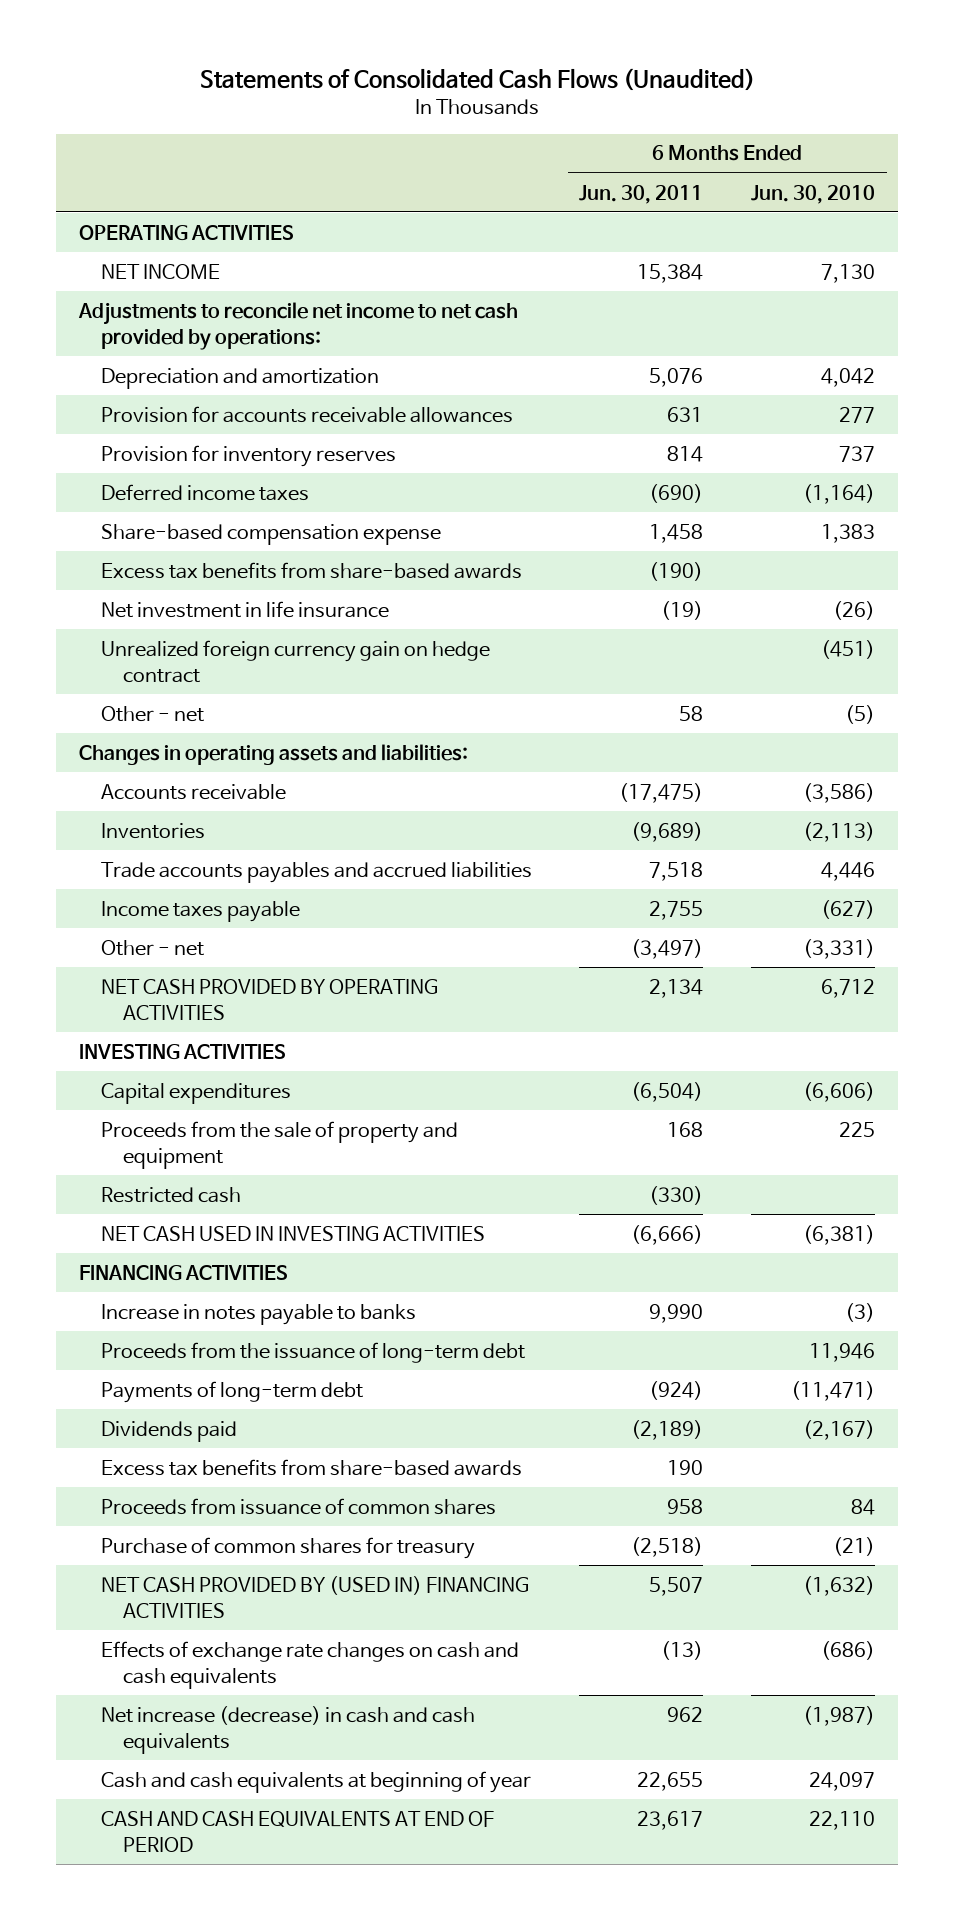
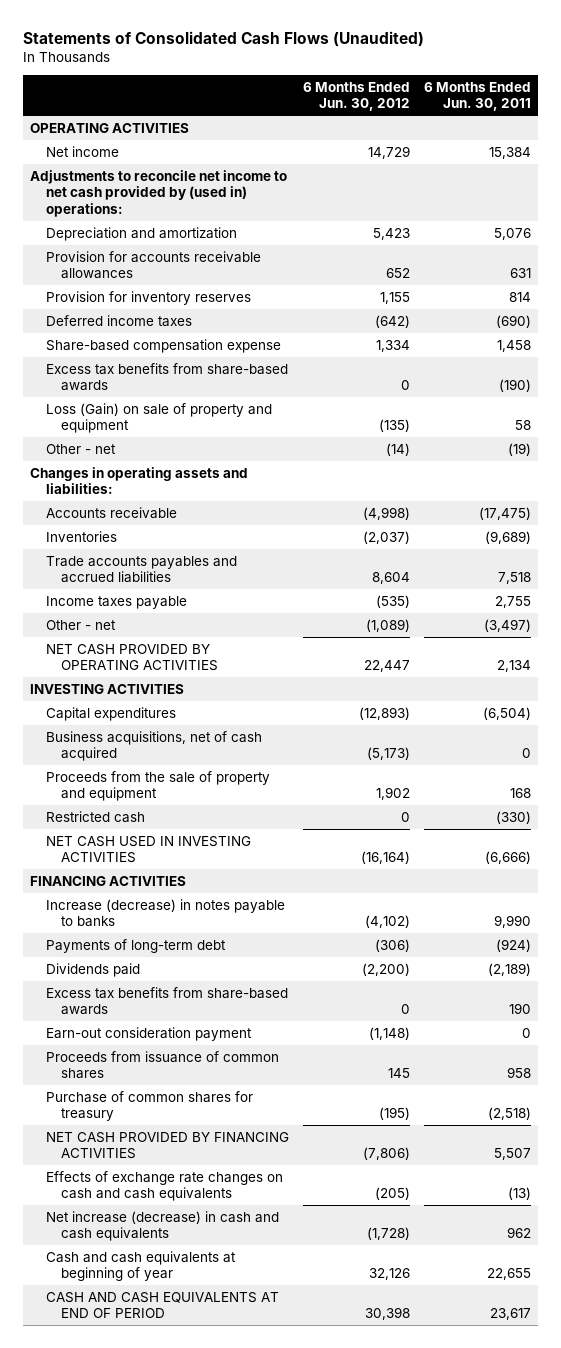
[750,184,875,204] Jun. 30, 2010 -> none
none -> [302,82,410,112] 6 Months Ended Jun. 30, 2012
[101,263,221,279] NET INCOME -> [45,145,119,157] Net income
[78,301,519,350] Adjustments to reconcile net income to net cash provided by operations: -> [30,169,288,217] Adjustments to reconcile net income to net cash provided by (used in) operations:
[101,600,390,618] Net investment in life insurance -> none
[101,639,491,683] Unrealized foreign currency gain on hedge contract -> none
none -> [45,402,272,434] Loss (Gain) on sale of property and equipment
[679,705,704,721] 58 -> [507,442,531,456] (19)
none -> [45,730,262,762] Business acquisitions, net of cash acquired
[101,1341,526,1363] Proceeds from the issuance of long-term debt -> none
[101,1303,417,1325] Increase in notes payable to banks -> [45,898,285,928] Increase (decrease) in notes payable to banks
none -> [45,1026,252,1041] Earn-out consideration payment
[101,1575,530,1618] NET CASH PROVIDED BY (USED IN) FINANCING ACTIVITIES -> [45,1131,289,1160] NET CASH PROVIDED BY FINANCING ACTIVITIES

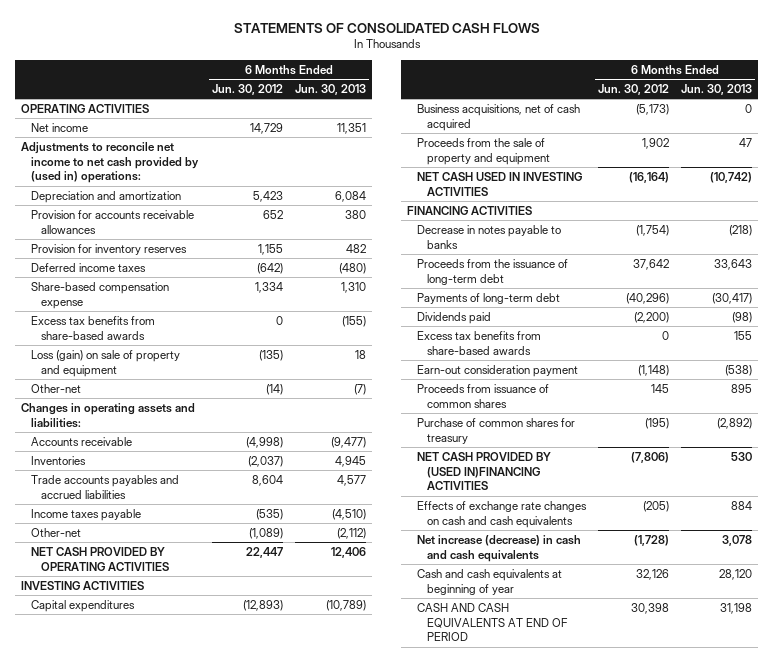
[23,30,425,47] Statements of Consolidated Cash Flows (Unaudited) -> [233,22,540,33] STATEMENTS OF CONSOLIDATED CASH FLOWS
[423,82,531,112] 6 Months Ended Jun. 30, 2011 -> none
none -> [295,83,367,95] Jun. 30, 2013
[45,402,272,434] Loss (Gain) on sale of property and equipment -> [30,349,180,377] Loss (gain) on sale of property and equipment
[45,443,116,454] Other - net -> [30,383,81,393] Other-net
[45,619,116,630] Other - net -> [30,527,81,537] Other-net
[45,810,145,823] Restricted cash -> none
[45,898,285,928] Increase (decrease) in notes payable to banks -> [417,224,562,249] Decrease in notes payable to banks
[364,915,410,929] (4,102) -> [636,224,670,236] (1,754)
none -> [417,258,569,285] Proceeds from the issuance of long-term debt
[374,938,410,952] (306) -> [626,292,670,304] (40,296)
[45,1131,289,1160] NET CASH PROVIDED BY FINANCING ACTIVITIES -> [417,451,552,491] NET CASH PROVIDED BY (USED IN)FINANCING ACTIVITIES

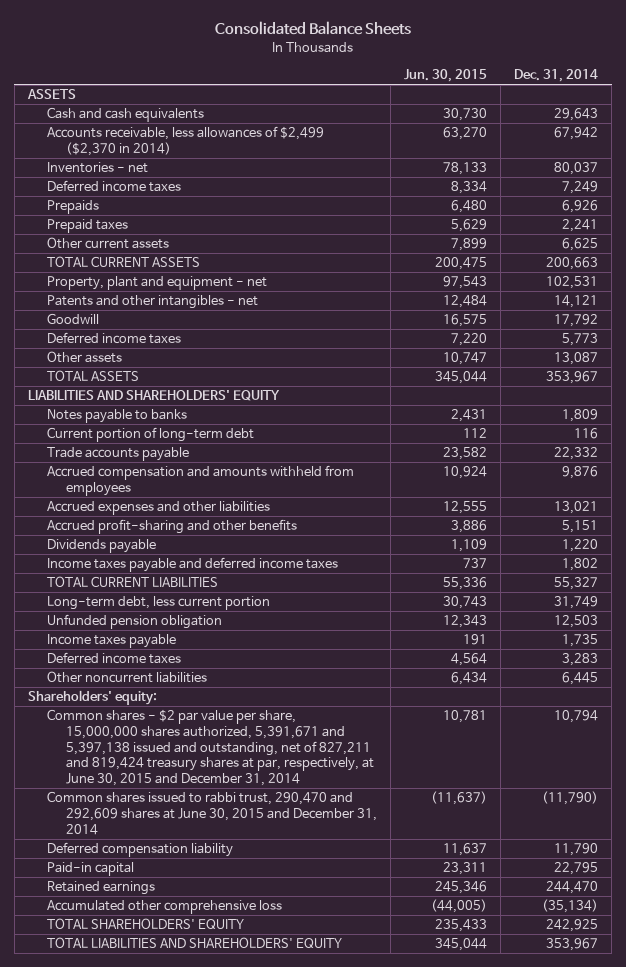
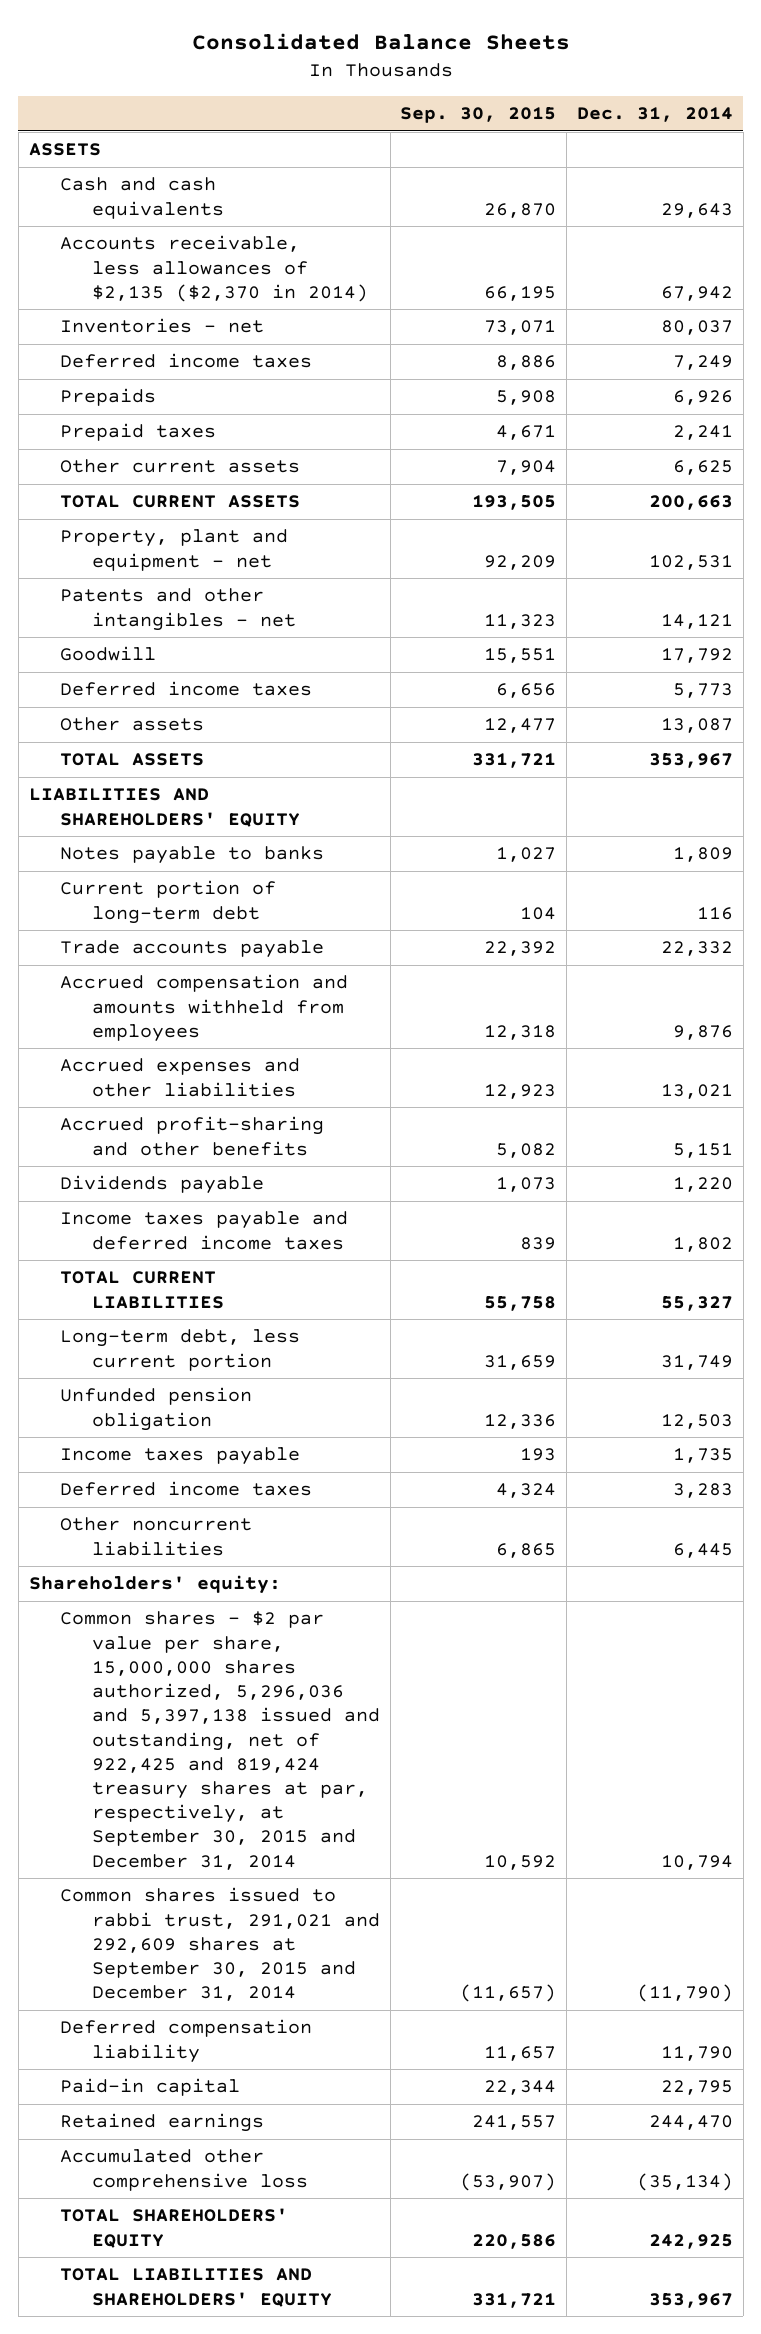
[404,69,488,83] Jun. 30, 2015 -> none
none -> [400,107,557,124] Sep. 30, 2015
[46,126,324,156] Accounts receivable, less allowances of $2,499 ($2,370 in 2014) -> [60,235,368,302] Accounts receivable, less allowances of $2,135 ($2,370 in 2014)
[46,709,375,786] Common shares - $2 par value per share, 15,000,000 shares authorized, 5,391,671 and 5,397,138 issued and outstanding, net of 827,211 and 819,424 treasury shares at par, respectively, at June 30, 2015 and December 31, 2014 -> [60,1611,380,1870] Common shares - $2 par value per share, 15,000,000 shares authorized, 5,296,036 and 5,397,138 issued and outstanding, net of 922,425 and 819,424 treasury shares at par, respectively, at September 30, 2015 and December 31, 2014
[46,791,378,835] Common shares issued to rabbi trust, 290,470 and 292,609 shares at June 30, 2015 and December 31, 2014 -> [60,1887,380,2002] Common shares issued to rabbi trust, 291,021 and 292,609 shares at September 30, 2015 and December 31, 2014

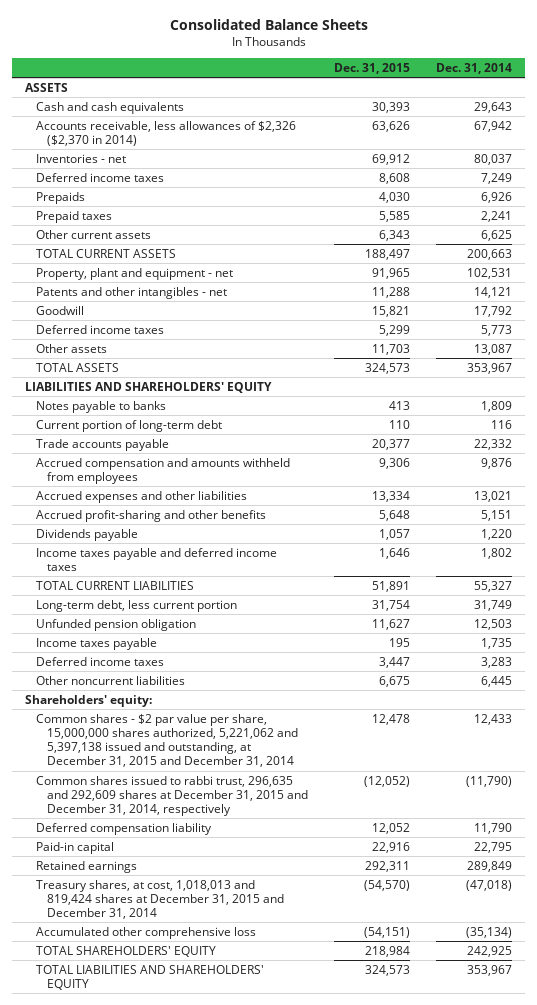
[400,107,557,124] Sep. 30, 2015 -> none
none -> [333,62,410,74] Dec. 31, 2015
[60,235,368,302] Accounts receivable, less allowances of $2,135 ($2,370 in 2014) -> [35,120,296,146] Accounts receivable, less allowances of $2,326 ($2,370 in 2014)
[60,1611,380,1870] Common shares - $2 par value per share, 15,000,000 shares authorized, 5,296,036 and 5,397,138 issued and outstanding, net of 922,425 and 819,424 treasury shares at par, respectively, at September 30, 2015 and December 31, 2014 -> [35,713,298,768] Common shares - $2 par value per share, 15,000,000 shares authorized, 5,221,062 and 5,397,138 issued and outstanding, at December 31, 2015 and December 31, 2014
[660,1854,733,1870] 10,794 -> [473,713,512,725] 12,433
[60,1887,380,2002] Common shares issued to rabbi trust, 291,021 and 292,609 shares at September 30, 2015 and December 31, 2014 -> [35,775,308,817] Common shares issued to rabbi trust, 296,635 and 292,609 shares at December 31, 2015 and December 31, 2014, respectively
[648,2115,733,2131] 244,470 -> [466,860,512,872] 289,849
none -> [35,879,284,920] Treasury shares, at cost, 1,018,013 and 819,424 shares at December 31, 2015 and December 31, 2014

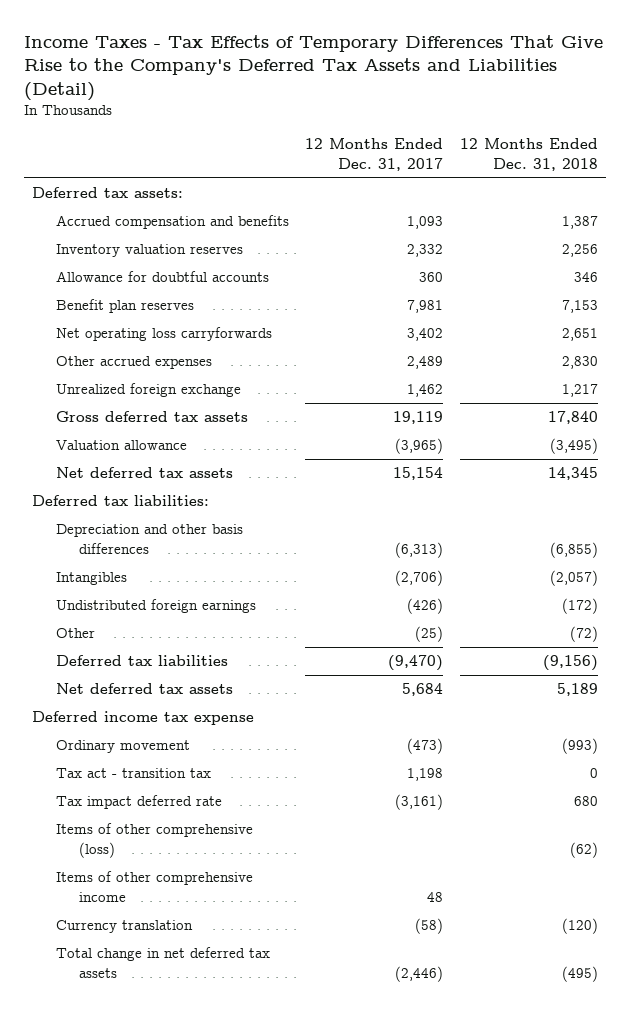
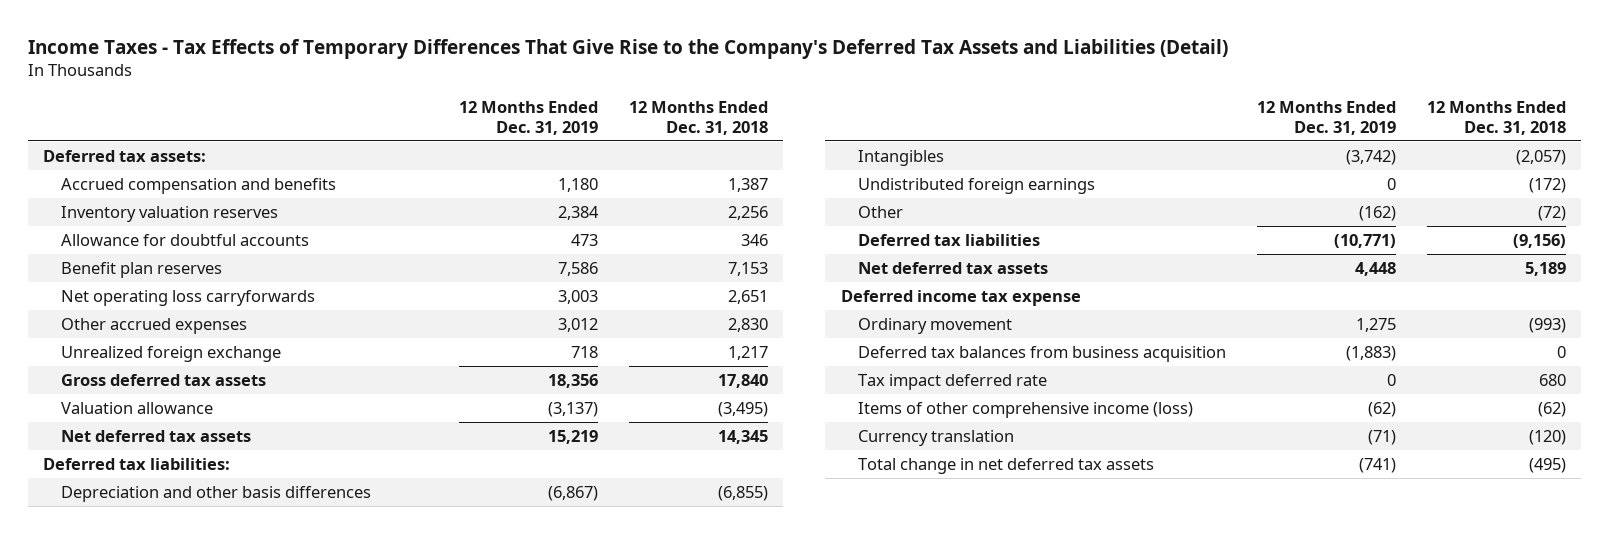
[305,138,444,172] 12 Months Ended Dec. 31, 2017 -> none
none -> [459,100,599,135] 12 Months Ended Dec. 31, 2019
[55,768,211,779] Tax act - transition tax -> none
none -> [858,346,1227,363] Deferred tax balances from business acquisition
[55,871,253,902] Items of other comprehensive income -> none
[55,823,253,858] Items of other comprehensive (loss) -> [858,402,1194,419] Items of other comprehensive income (loss)

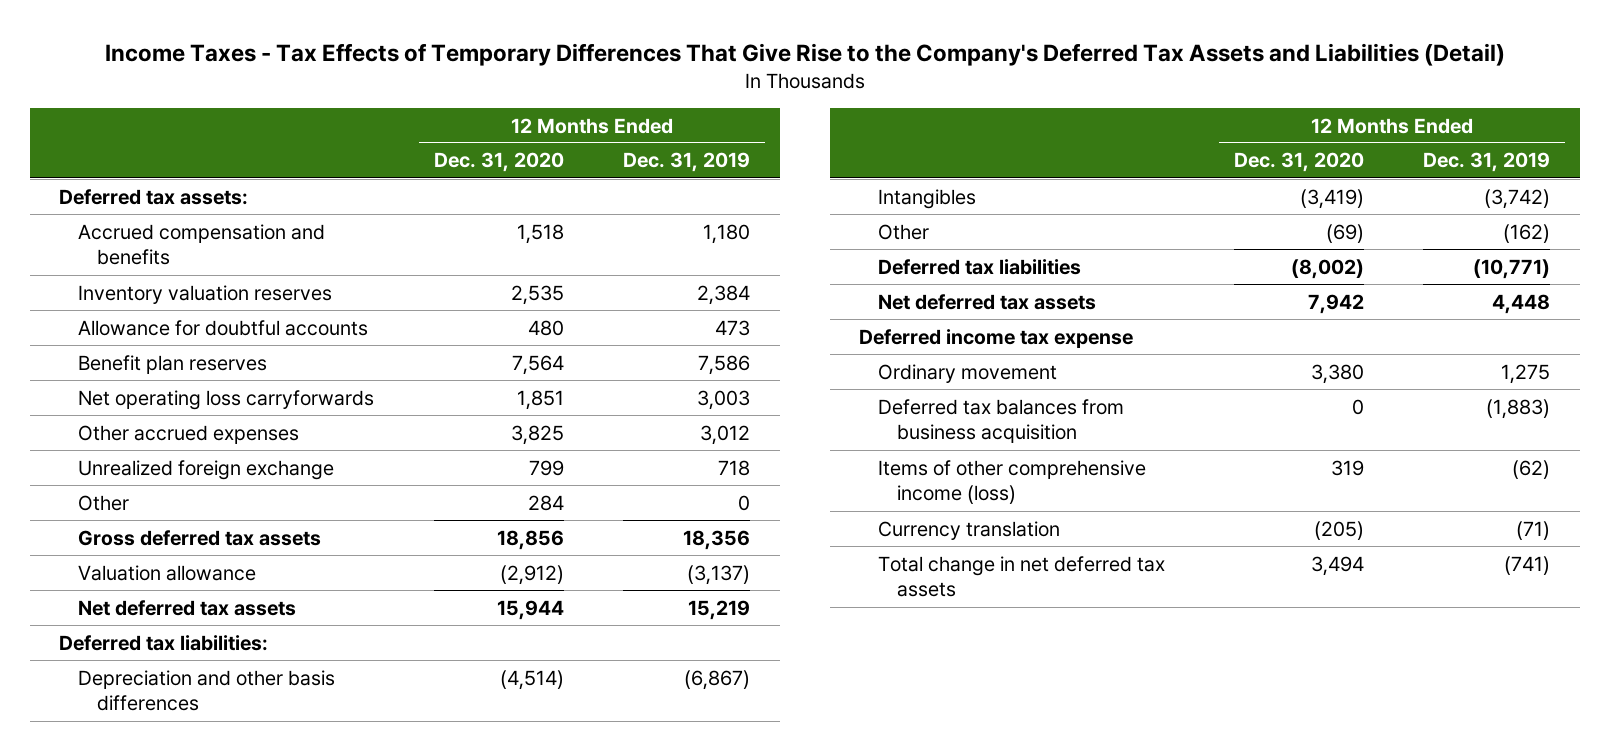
[629,100,769,135] 12 Months Ended Dec. 31, 2018 -> none
none -> [433,152,564,173] Dec. 31, 2020
none -> [78,494,130,511] Other
[858,178,1096,195] Undistributed foreign earnings -> none
[858,374,1048,391] Tax impact deferred rate -> none

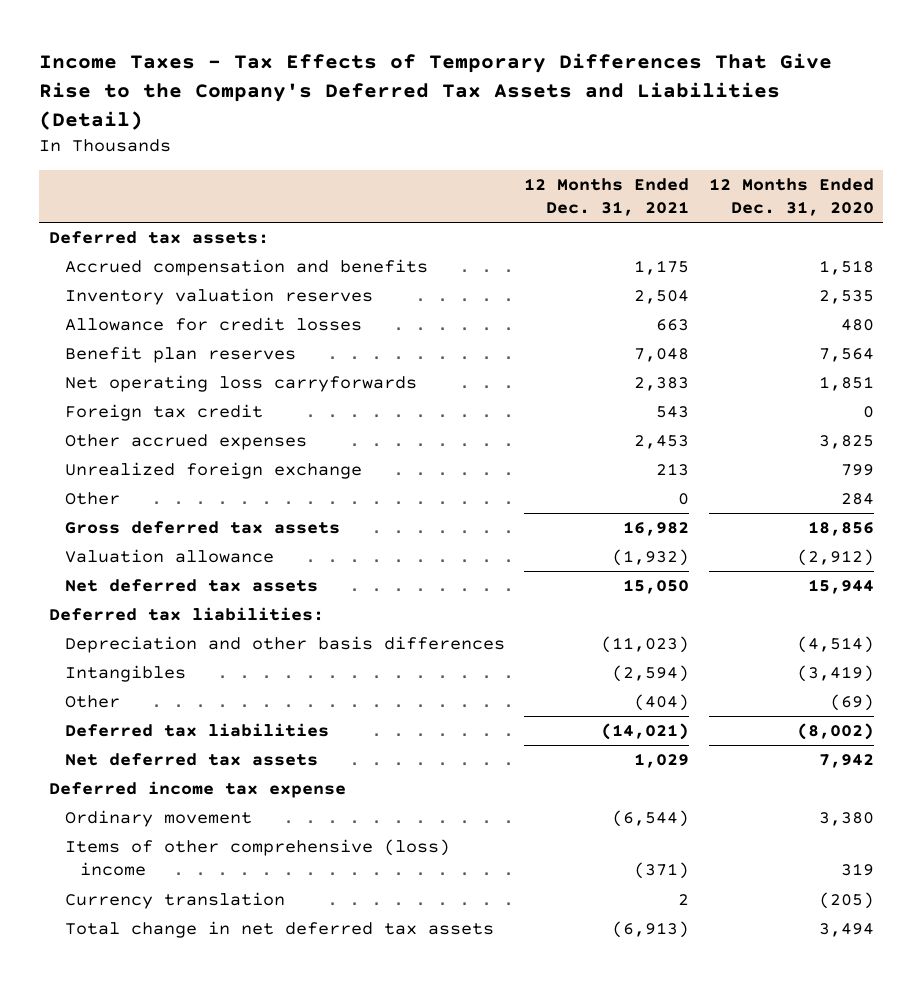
[623,152,751,173] Dec. 31, 2019 -> none
none -> [524,177,690,217] 12 Months Ended Dec. 31, 2021
[78,319,369,336] Allowance for doubtful accounts -> [64,317,362,332] Allowance for credit losses
none -> [64,404,263,422] Foreign tax credit
[878,398,1125,444] Deferred tax balances from business acquisition -> none
[878,459,1147,505] Items of other comprehensive income (loss) -> [64,839,450,877] Items of other comprehensive (loss) income

